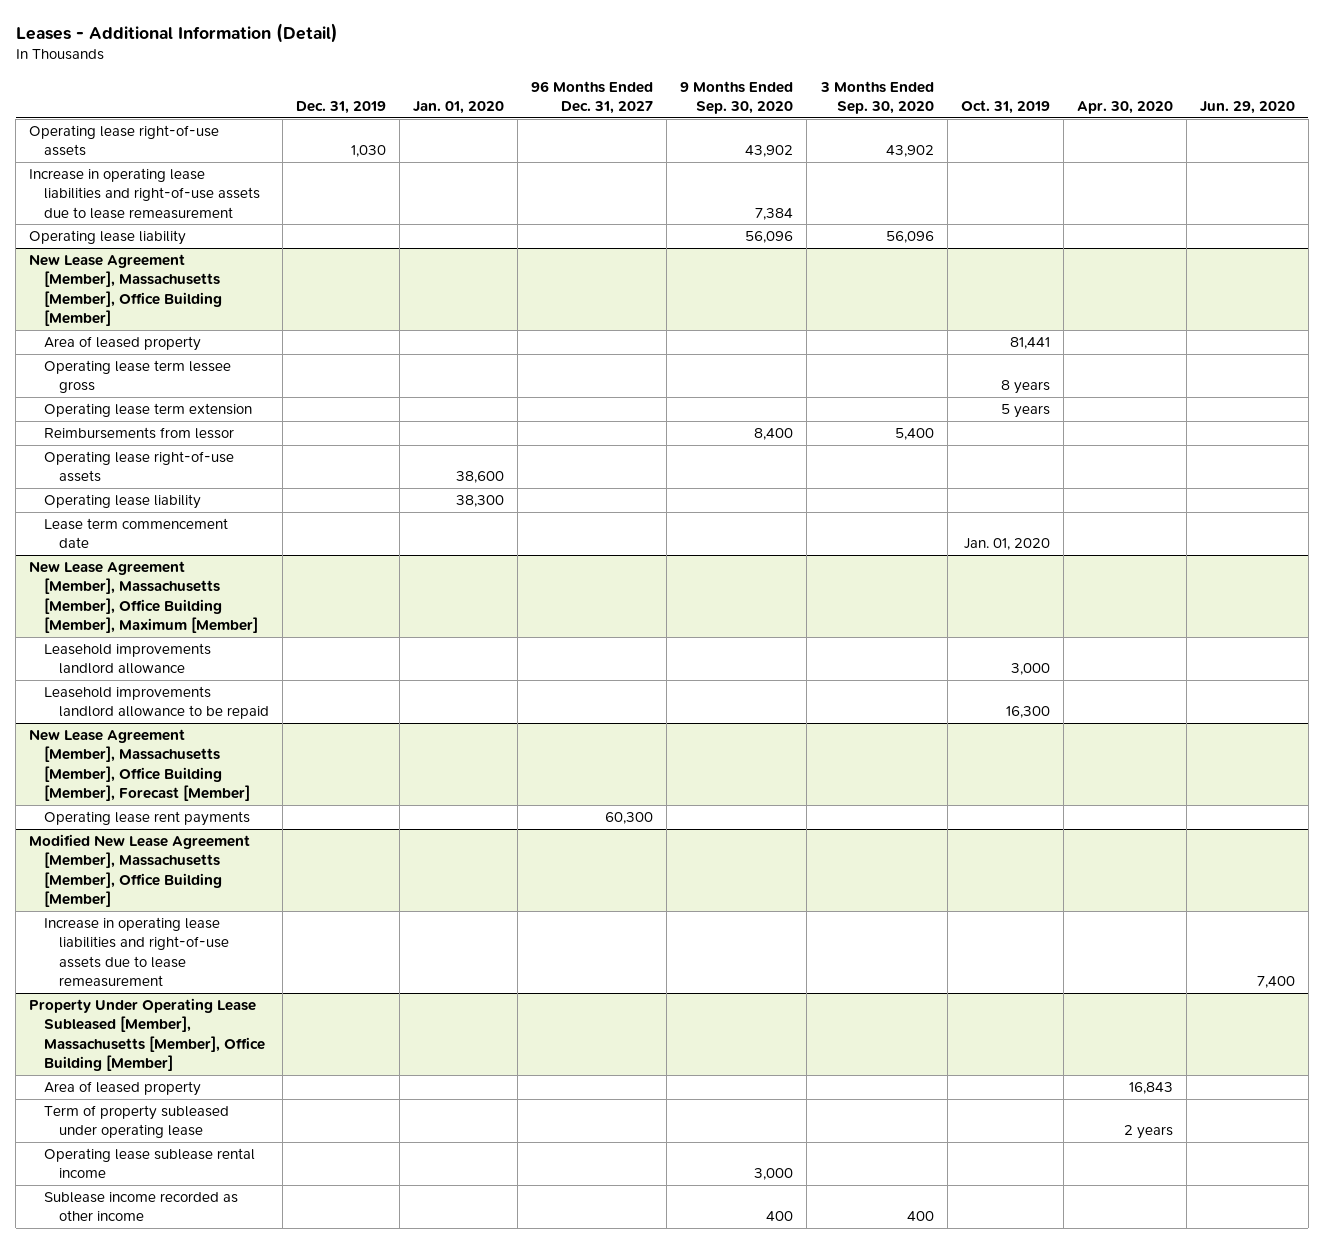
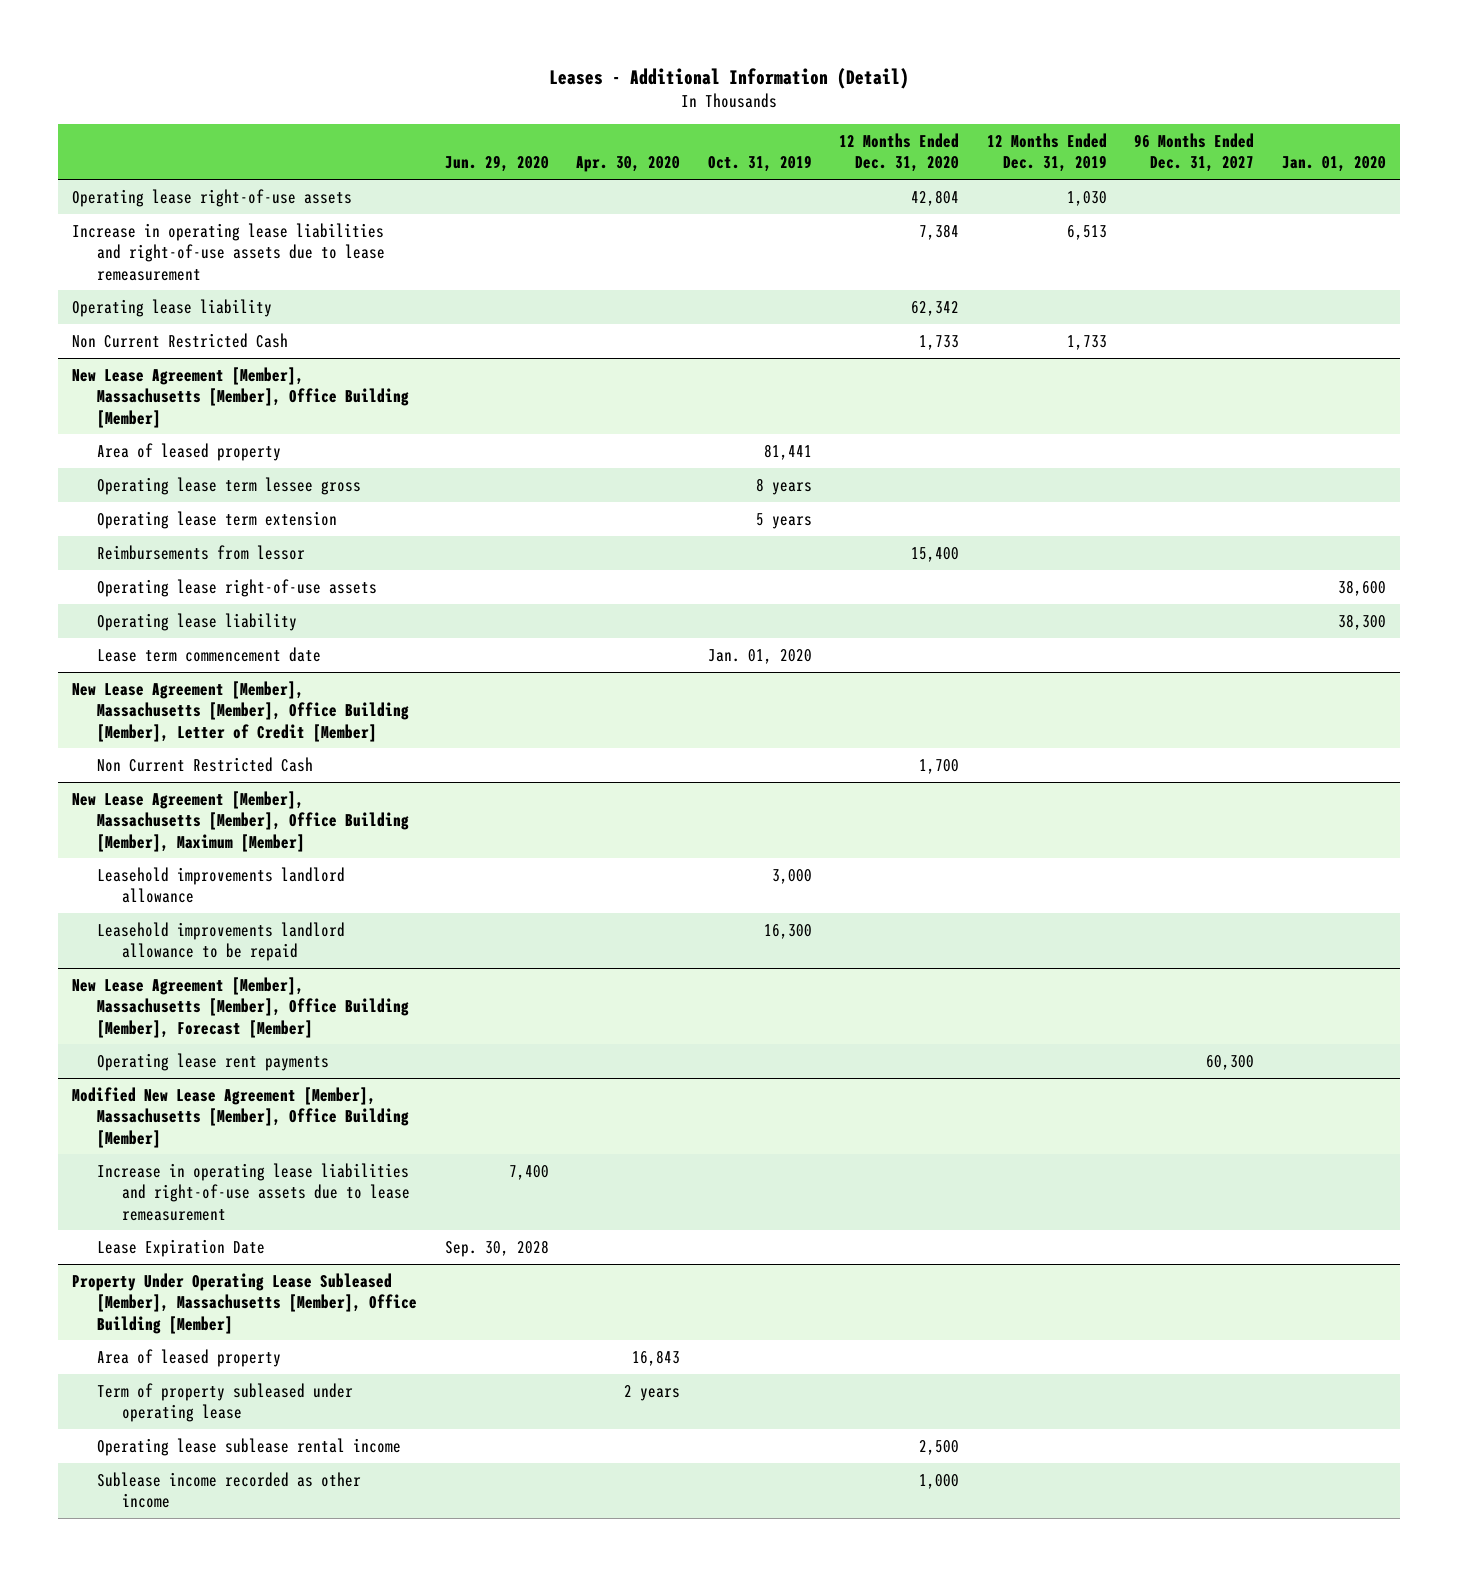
[296,100,387,114] Dec. 31, 2019 -> none
[680,80,794,114] 9 Months Ended Sep. 30, 2020 -> none
[819,80,934,114] 3 Months Ended Sep. 30, 2020 -> none
none -> [839,132,960,173] 12 Months Ended Dec. 31, 2020
none -> [986,132,1107,173] 12 Months Ended Dec. 31, 2019
none -> [72,332,289,348] Non Current Restricted Cash
none -> [72,680,410,742] New Lease Agreement [Member], Massachusetts [Member], Office Building [Member], Letter of Credit [Member]
none -> [97,756,314,772] Non Current Restricted Cash
none -> [97,1238,266,1257] Lease Expiration Date

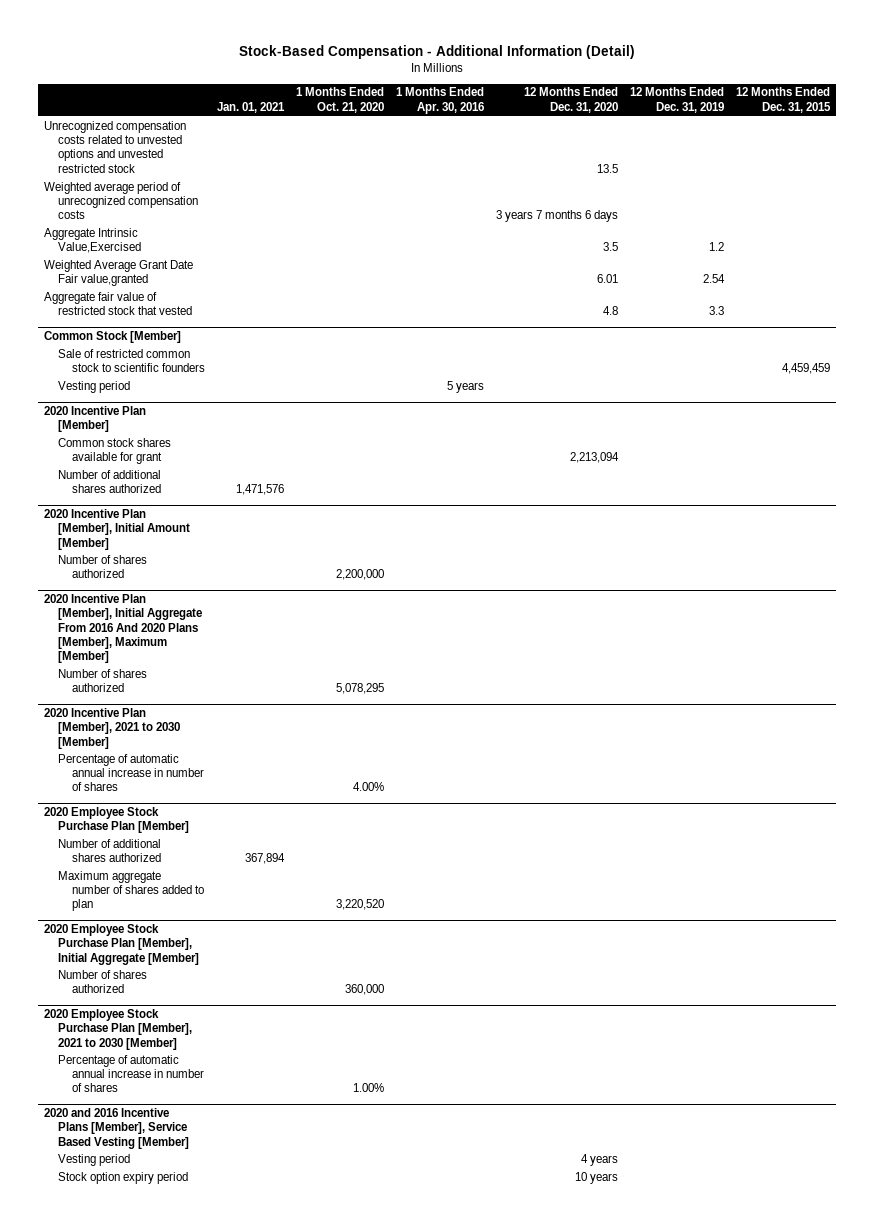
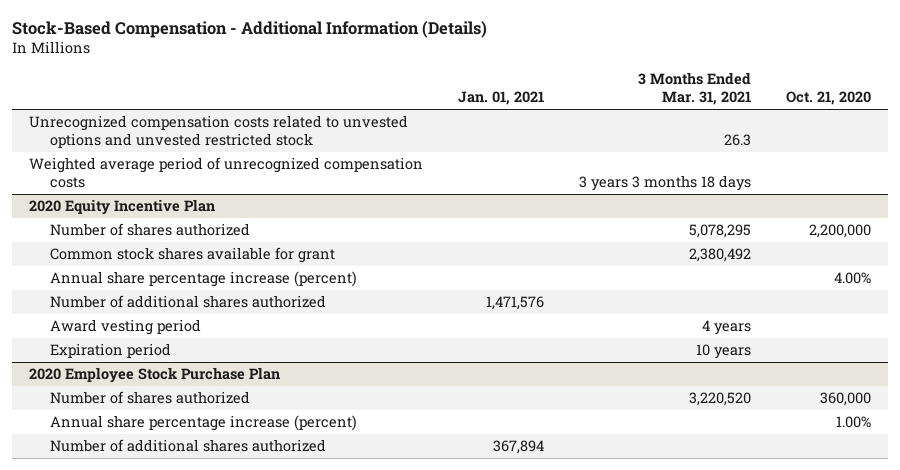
[239,45,636,60] Stock-Based Compensation - Additional Information (Detail) -> [11,20,487,38] Stock-Based Compensation - Additional Information (Details)
[296,87,385,113] 1 Months Ended Oct. 21, 2020 -> none
[396,87,485,114] 1 Months Ended Apr. 30, 2016 -> none
[524,87,619,113] 12 Months Ended Dec. 31, 2020 -> none
[630,87,725,113] 12 Months Ended Dec. 31, 2019 -> none
[736,87,832,113] 12 Months Ended Dec. 31, 2015 -> none
none -> [637,72,751,106] 3 Months Ended Mar. 31, 2021
none -> [785,91,871,106] Oct. 21, 2020
[44,227,142,254] Aggregate Intrinsic Value,Exercised -> none
[44,259,194,287] Weighted Average Grant Date Fair value,granted -> none
[44,291,193,316] Aggregate fair value of restricted stock that vested -> none
[44,330,182,343] Common Stock [Member] -> none
[58,348,206,373] Sale of restricted common stock to scientific founders -> none
[58,380,131,393] Vesting period -> none
[44,405,147,433] 2020 Incentive Plan [Member] -> [29,199,216,216] 2020 Equity Incentive Plan
none -> [49,223,250,237] Number of shares authorized
none -> [49,271,357,288] Annual share percentage increase (percent)
[44,508,191,550] 2020 Incentive Plan [Member], Initial Amount [Member] -> none
[58,554,148,579] Number of shares authorized -> none
[44,593,203,664] 2020 Incentive Plan [Member], Initial Aggregate From 2016 And 2020 Plans [Member], Maximum [Member] -> none
[58,668,148,693] Number of shares authorized -> none
[44,707,181,749] 2020 Incentive Plan [Member], 2021 to 2030 [Member] -> none
[58,753,205,792] Percentage of automatic annual increase in number of shares -> none
none -> [49,319,201,336] Award vesting period
none -> [49,343,171,359] Expiration period
[44,806,190,834] 2020 Employee Stock Purchase Plan [Member] -> [29,367,281,384] 2020 Employee Stock Purchase Plan
none -> [49,391,250,405] Number of shares authorized
none -> [49,415,357,432] Annual share percentage increase (percent)
[58,870,205,912] Maximum aggregate number of shares added to plan -> none
[44,923,200,965] 2020 Employee Stock Purchase Plan [Member], Initial Aggregate [Member] -> none
[58,969,148,994] Number of shares authorized -> none
[44,1008,193,1050] 2020 Employee Stock Purchase Plan [Member], 2021 to 2030 [Member] -> none
[58,1054,205,1093] Percentage of automatic annual increase in number of shares -> none
[44,1107,190,1149] 2020 and 2016 Incentive Plans [Member], Service Based Vesting [Member] -> none
[58,1153,131,1166] Vesting period -> none
[58,1171,189,1184] Stock option expiry period -> none

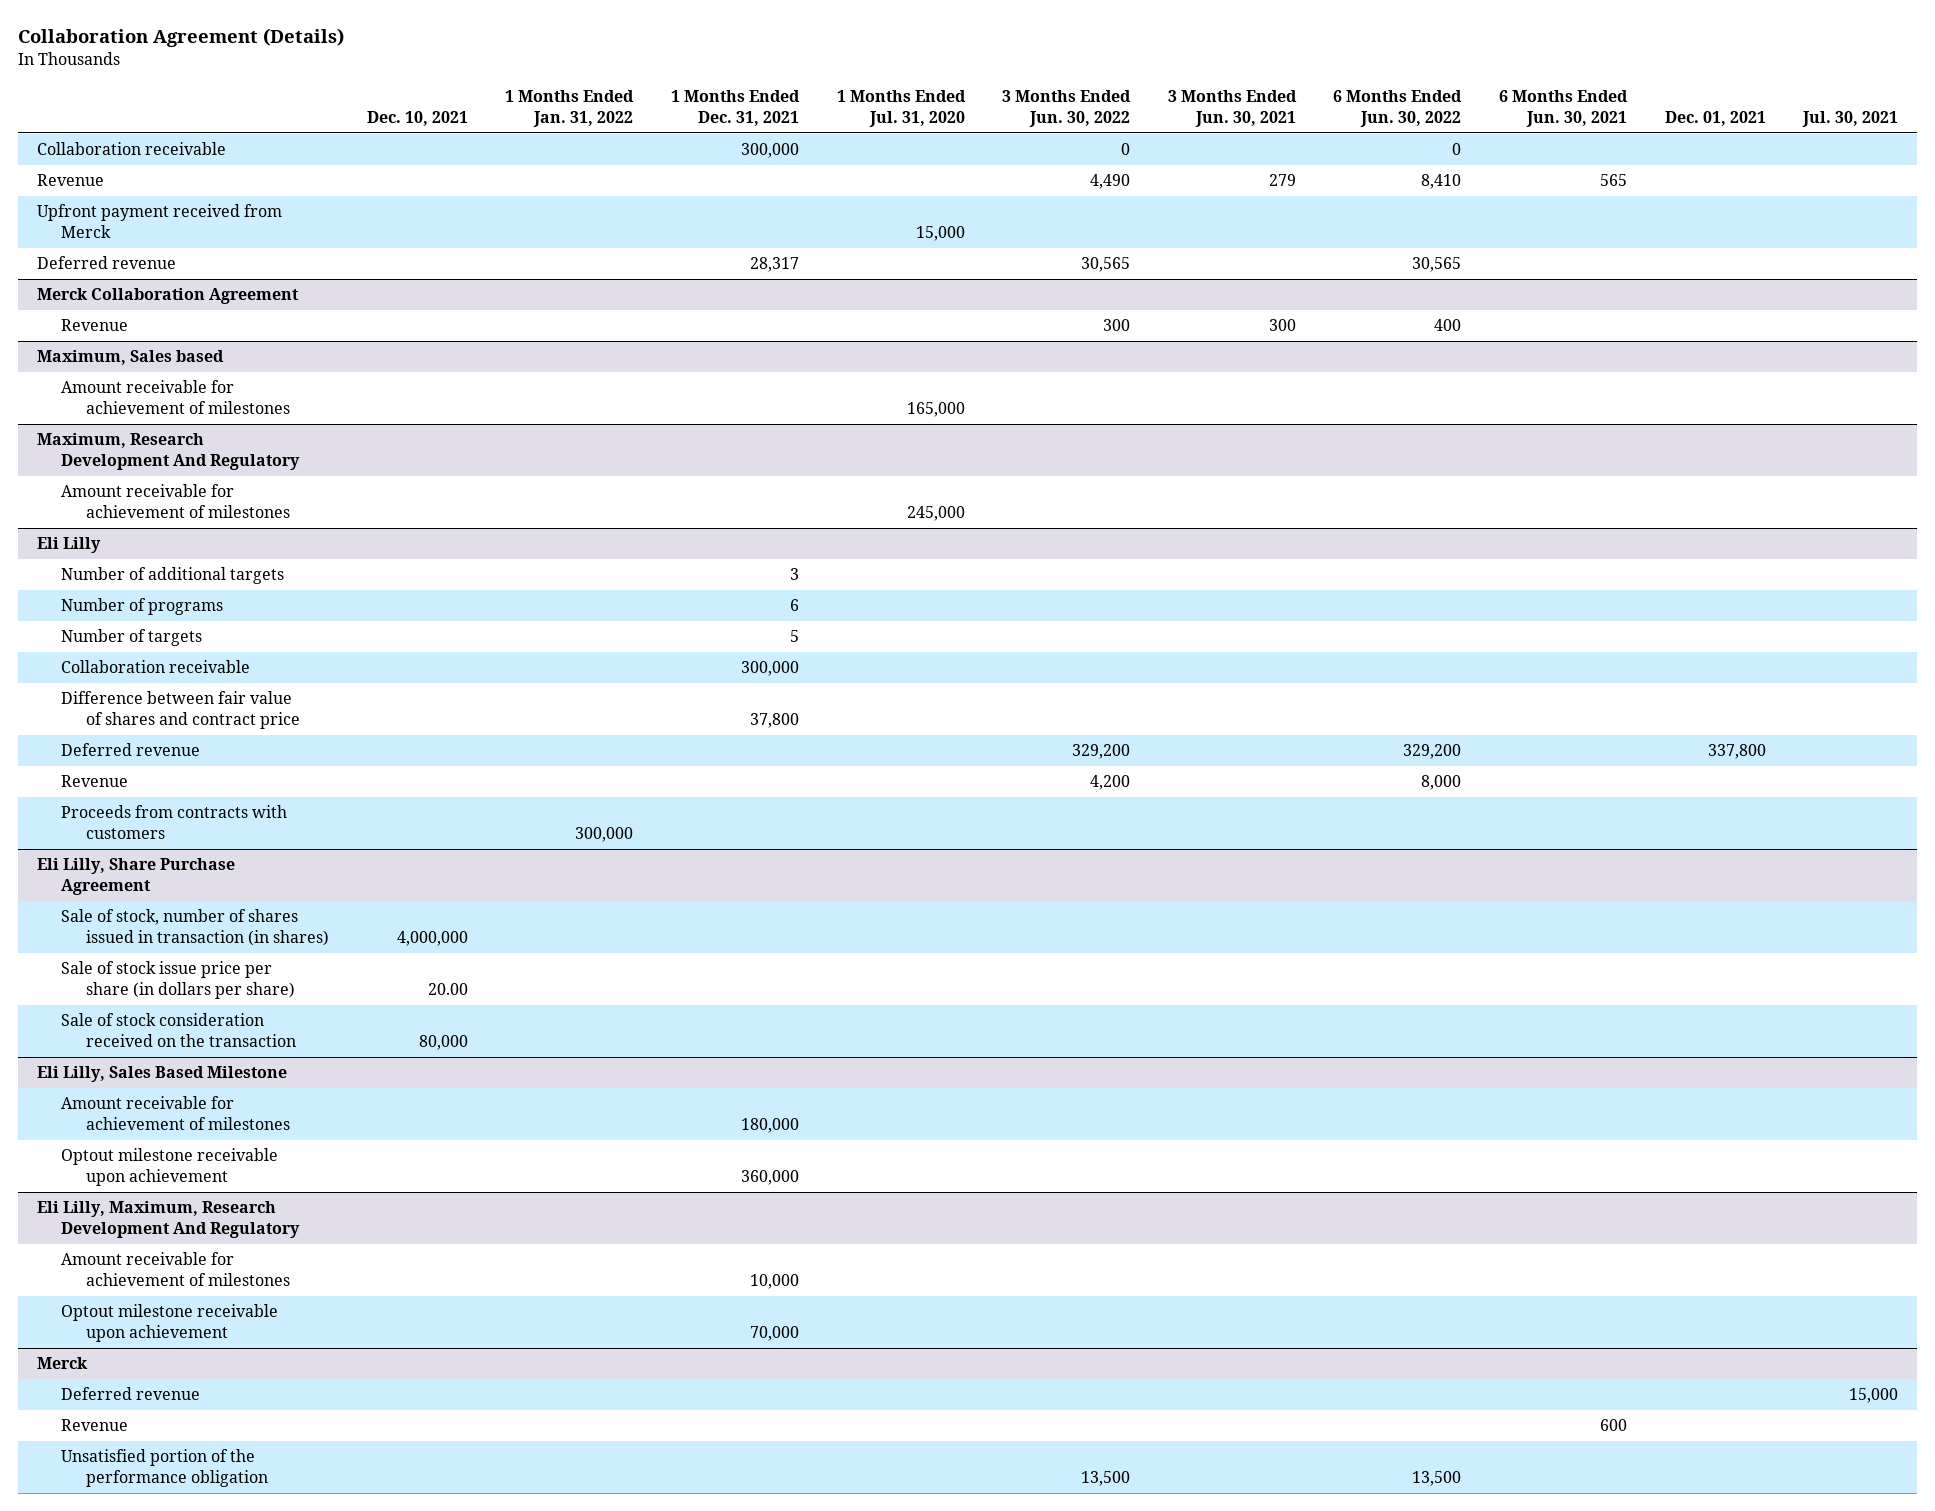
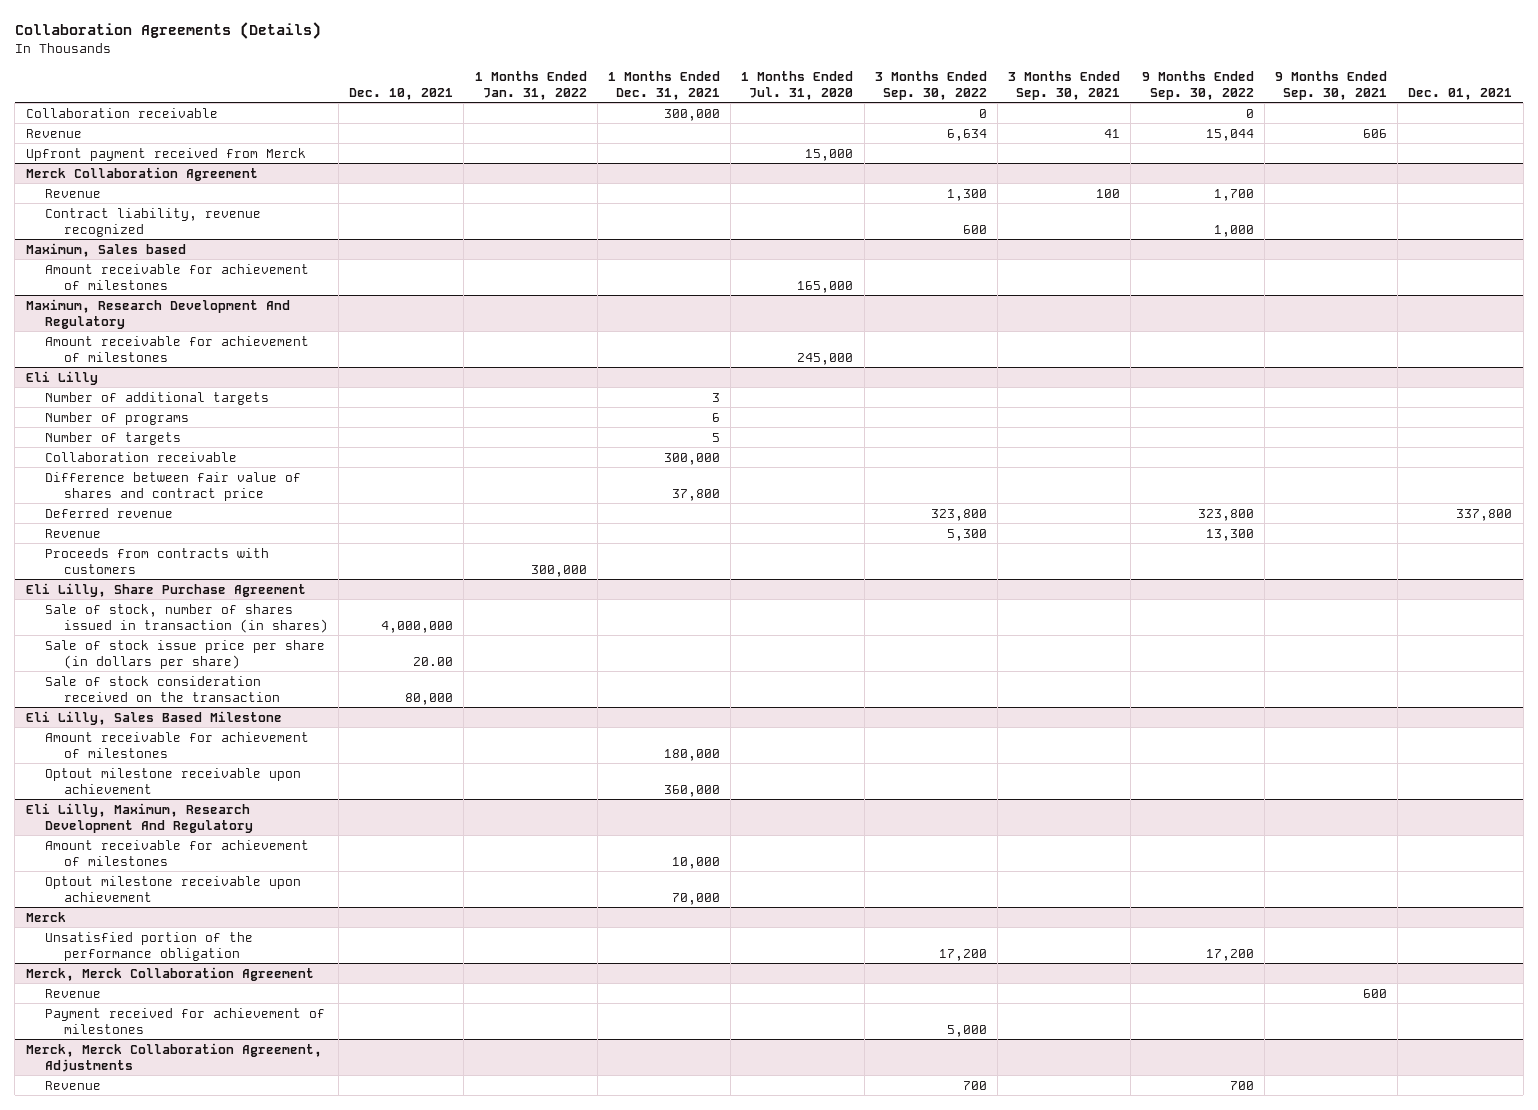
[17,27,344,47] Collaboration Agreement (Details) -> [14,22,321,40] Collaboration Agreements (Details)
[1002,90,1132,128] 3 Months Ended Jun. 30, 2022 -> none
[1167,90,1297,128] 3 Months Ended Jun. 30, 2021 -> none
[1333,90,1463,128] 6 Months Ended Jun. 30, 2022 -> none
[1499,90,1629,128] 6 Months Ended Jun. 30, 2021 -> none
[1802,111,1899,128] Jul. 30, 2021 -> none
none -> [874,70,987,100] 3 Months Ended Sep. 30, 2022
none -> [1008,70,1121,100] 3 Months Ended Sep. 30, 2021
none -> [1141,70,1254,100] 9 Months Ended Sep. 30, 2022
none -> [1274,70,1387,100] 9 Months Ended Sep. 30, 2021
[36,256,176,270] Deferred revenue -> none
none -> [44,207,261,237] Contract liability, revenue recognized
[61,1387,201,1401] Deferred revenue -> none
[61,1419,129,1432] Revenue -> none
none -> [25,966,314,981] Merck, Merck Collaboration Agreement
none -> [44,988,101,998] Revenue
none -> [44,1007,325,1034] Payment received for achievement of milestones
none -> [25,1042,322,1072] Merck, Merck Collaboration Agreement, Adjustments
none -> [44,1080,101,1090] Revenue

